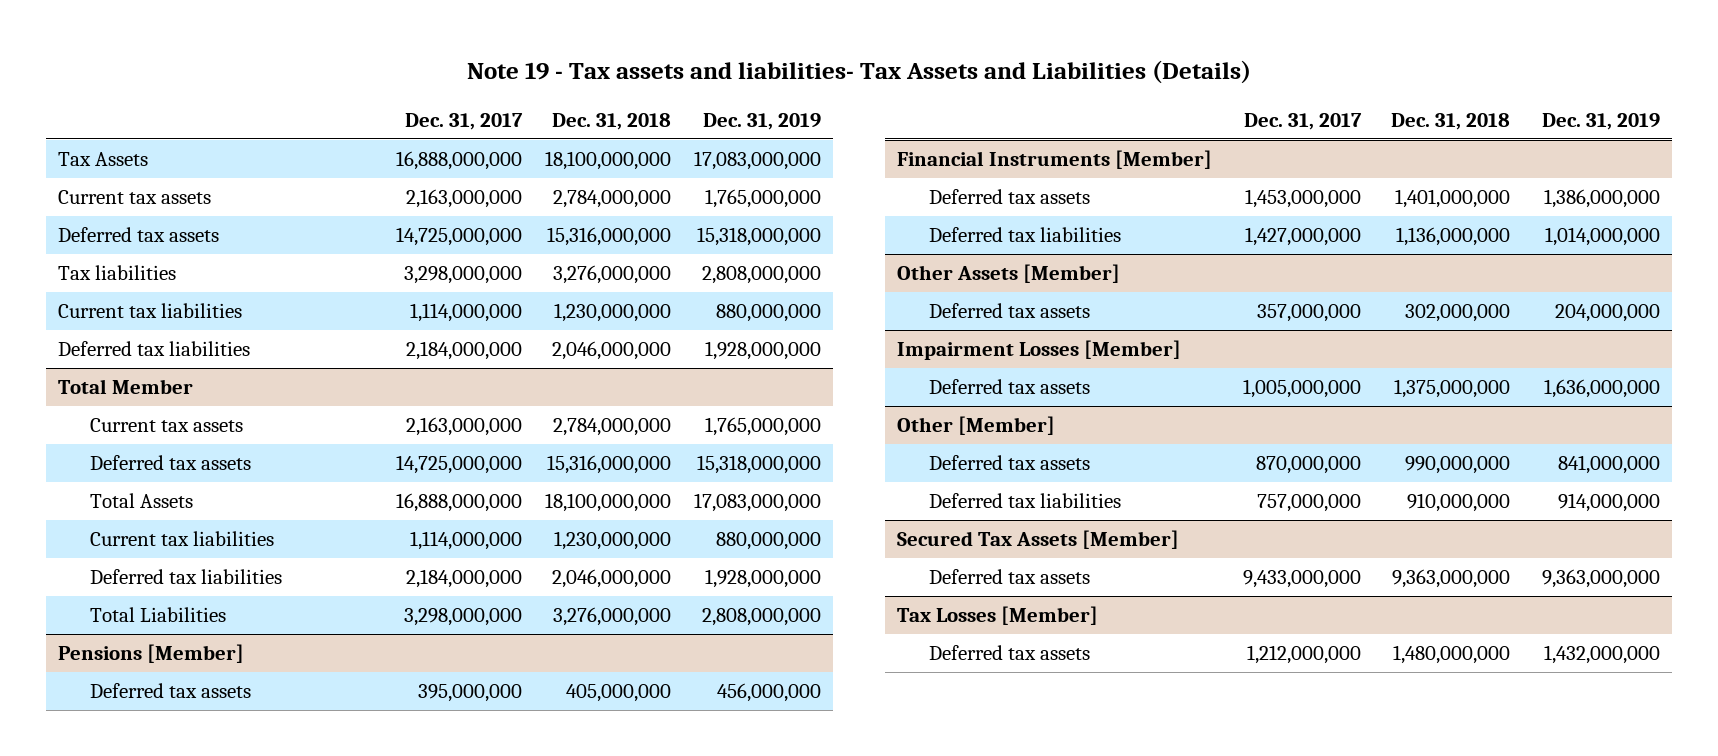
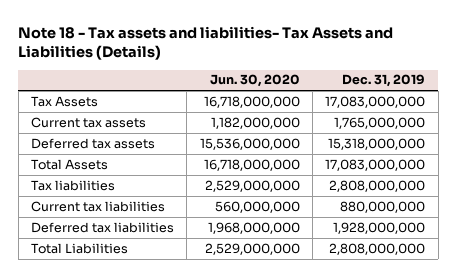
[467,60,1252,85] Note 19 - Tax assets and liabilities- Tax Assets and Liabilities (Details) -> [18,25,394,61] Note 18 - Tax assets and liabilities- Tax Assets and Liabilities (Details)
[405,112,524,130] Dec. 31, 2017 -> none
[552,112,672,130] Dec. 31, 2018 -> none
none -> [209,74,300,88] Jun. 30, 2020
[57,303,242,319] Current tax liabilities -> none
[57,341,250,357] Deferred tax liabilities -> none
[57,379,193,395] Total Member -> none
[90,418,244,433] Current tax assets -> none
[90,455,252,471] Deferred tax assets -> none
[57,265,176,281] Tax liabilities -> [31,179,116,191] Tax liabilities
[57,644,244,664] Pensions [Member] -> none
[90,683,252,699] Deferred tax assets -> none
[897,150,1213,170] Financial Instruments [Member] -> none
[929,189,1091,205] Deferred tax assets -> none
[929,227,1122,243] Deferred tax liabilities -> none
[897,264,1121,284] Other Assets [Member] -> none
[929,303,1091,319] Deferred tax assets -> none
[897,340,1182,361] Impairment Losses [Member] -> none
[929,379,1091,395] Deferred tax assets -> none
[897,416,1056,436] Other [Member] -> none
[929,455,1091,471] Deferred tax assets -> none
[929,493,1122,509] Deferred tax liabilities -> none
[897,530,1180,550] Secured Tax Assets [Member] -> none
[929,569,1091,585] Deferred tax assets -> none
[897,606,1099,626] Tax Losses [Member] -> none
[929,645,1091,661] Deferred tax assets -> none

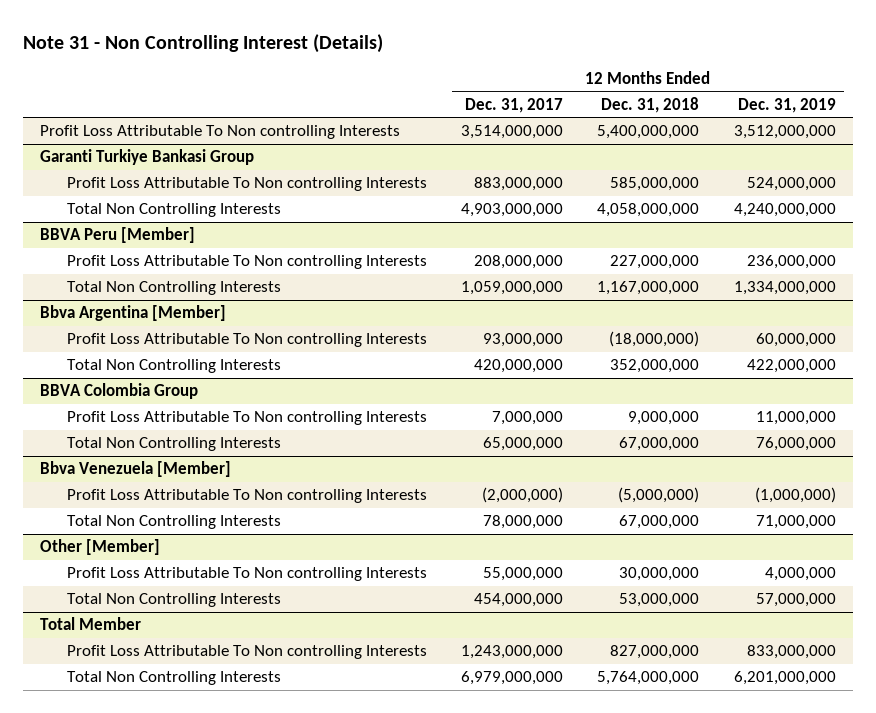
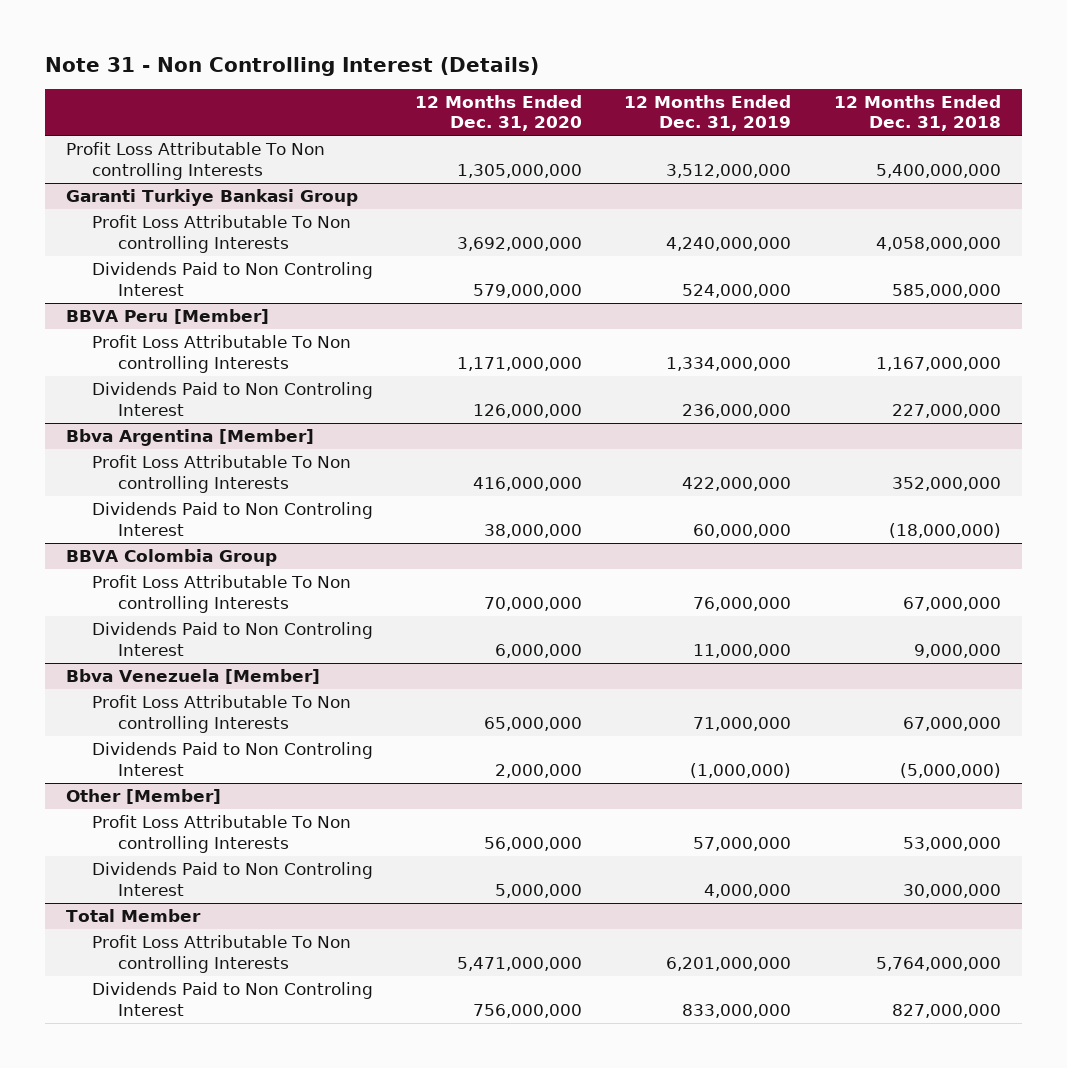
[465,98,564,114] Dec. 31, 2017 -> none
none -> [415,94,583,132] 12 Months Ended Dec. 31, 2020
[66,203,281,218] Total Non Controlling Interests -> none
[610,177,700,192] 585,000,000 -> [875,236,1001,251] 4,058,000,000
[746,177,836,192] 524,000,000 -> [666,236,792,251] 4,240,000,000
none -> [92,262,374,296] Dividends Paid to Non Controling Interest
[66,281,281,296] Total Non Controlling Interests -> none
[610,255,700,270] 227,000,000 -> [875,356,1001,371] 1,167,000,000
[746,255,836,270] 236,000,000 -> [666,356,792,371] 1,334,000,000
none -> [92,382,374,416] Dividends Paid to Non Controling Interest
[66,359,281,374] Total Non Controlling Interests -> none
[609,331,700,348] (18,000,000) -> [891,476,1001,491] 352,000,000
[755,333,836,348] 60,000,000 -> [682,476,792,491] 422,000,000
none -> [92,502,374,536] Dividends Paid to Non Controling Interest
[66,437,281,452] Total Non Controlling Interests -> none
[628,411,700,426] 9,000,000 -> [902,596,1001,611] 67,000,000
[755,411,836,426] 11,000,000 -> [693,596,792,611] 76,000,000
none -> [92,622,374,656] Dividends Paid to Non Controling Interest
[66,515,281,530] Total Non Controlling Interests -> none
[618,487,700,504] (5,000,000) -> [902,716,1001,731] 67,000,000
[754,487,836,504] (1,000,000) -> [693,716,792,731] 71,000,000
none -> [92,742,374,776] Dividends Paid to Non Controling Interest
[66,593,281,608] Total Non Controlling Interests -> none
[619,567,700,582] 30,000,000 -> [902,836,1001,851] 53,000,000
[764,567,836,582] 4,000,000 -> [693,836,792,851] 57,000,000
none -> [92,862,374,896] Dividends Paid to Non Controling Interest
[66,671,281,686] Total Non Controlling Interests -> none
[610,645,700,660] 827,000,000 -> [875,956,1001,971] 5,764,000,000
[746,645,836,660] 833,000,000 -> [666,956,792,971] 6,201,000,000
none -> [92,982,374,1016] Dividends Paid to Non Controling Interest

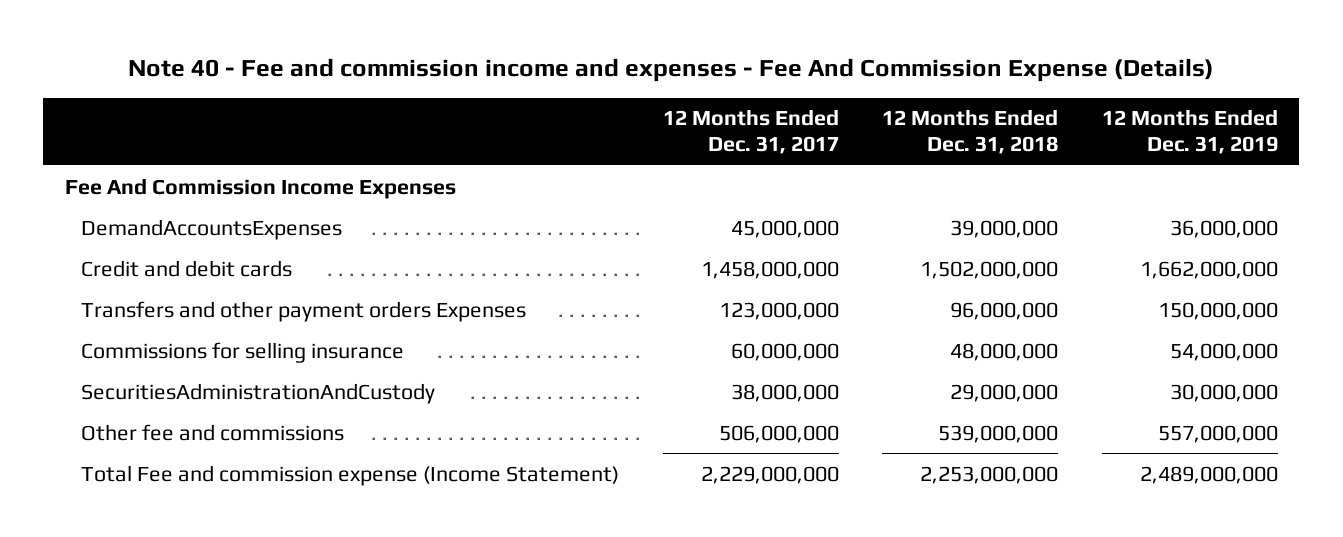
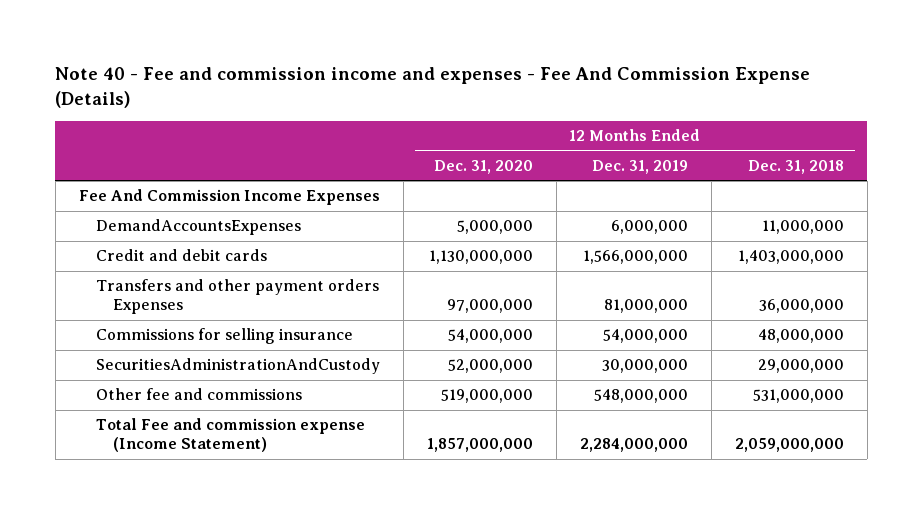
[662,109,839,154] 12 Months Ended Dec. 31, 2017 -> none
none -> [433,160,533,175] Dec. 31, 2020
[950,219,1059,238] 39,000,000 -> [761,220,844,235] 11,000,000
[1169,219,1278,238] 36,000,000 -> [610,220,688,235] 6,000,000
[920,260,1059,279] 1,502,000,000 -> [737,250,844,265] 1,403,000,000
[1139,260,1278,279] 1,662,000,000 -> [582,250,688,265] 1,566,000,000
[950,301,1059,320] 96,000,000 -> [758,299,844,314] 36,000,000
[1157,301,1278,320] 150,000,000 -> [603,299,688,314] 81,000,000
[938,424,1059,443] 539,000,000 -> [752,389,844,404] 531,000,000
[1157,424,1278,443] 557,000,000 -> [593,389,688,404] 548,000,000
[920,465,1059,484] 2,253,000,000 -> [734,438,844,453] 2,059,000,000
[1139,465,1278,484] 2,489,000,000 -> [579,438,688,453] 2,284,000,000

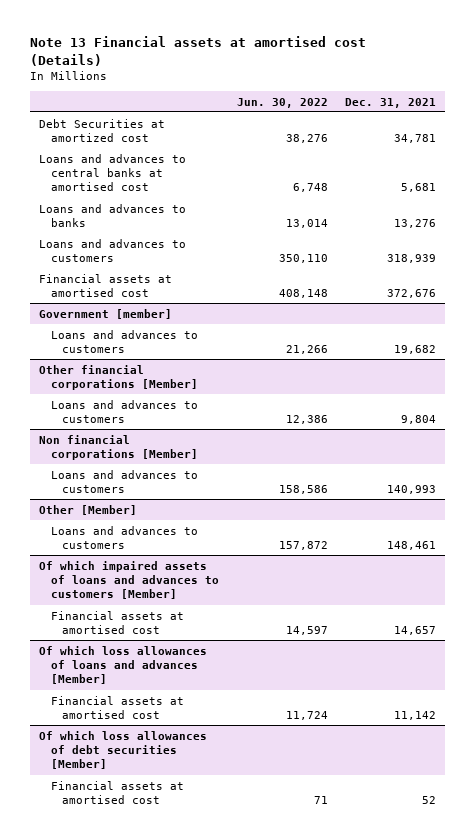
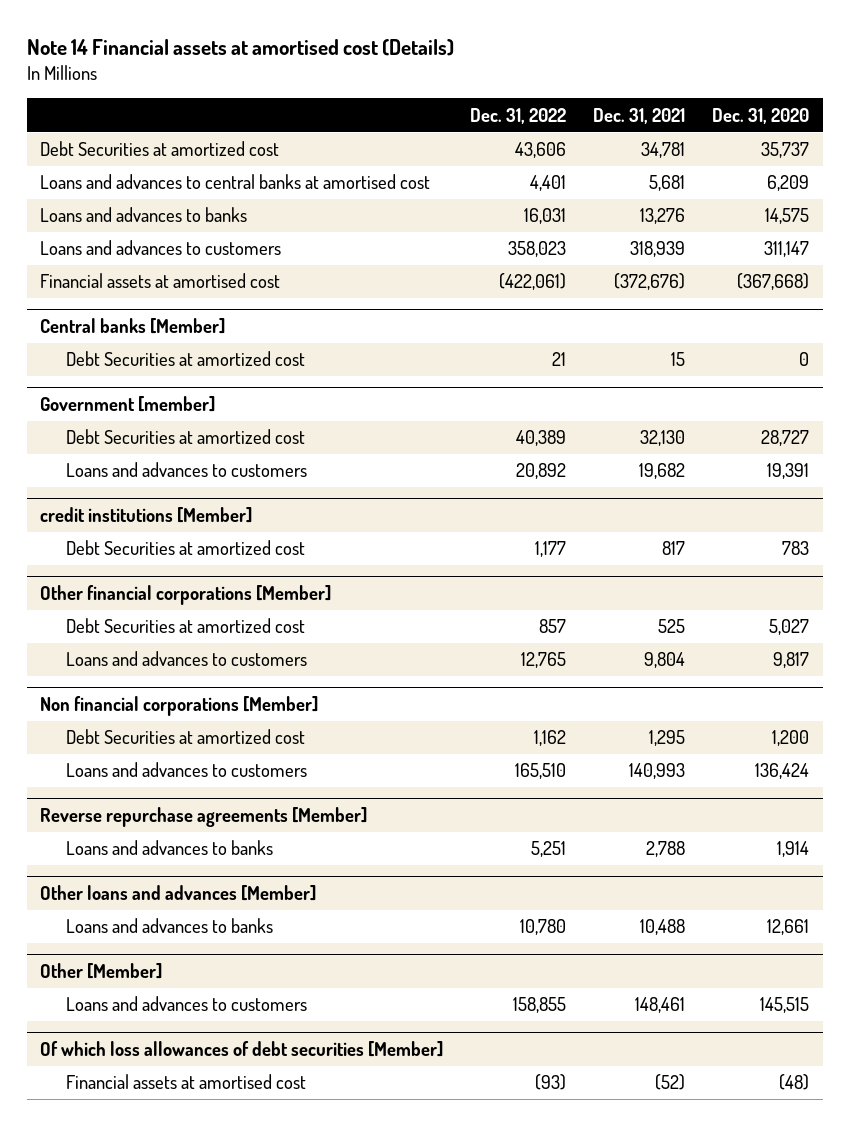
[30,36,367,66] Note 13 Financial assets at amortised cost (Details) -> [26,39,454,57] Note 14 Financial assets at amortised cost (Details)
[236,97,328,108] Jun. 30, 2022 -> none
none -> [470,107,567,124] Dec. 31, 2022
none -> [712,107,810,124] Dec. 31, 2020
[387,288,437,298] 372,676 -> [614,273,686,291] (372,676)
none -> [40,317,226,334] Central banks [Member]
none -> [66,351,306,367] Debt Securities at amortized cost
none -> [66,429,306,445] Debt Securities at amortized cost
none -> [40,506,253,523] credit institutions [Member]
none -> [66,540,306,556] Debt Securities at amortized cost
none -> [66,618,306,634] Debt Securities at amortized cost
none -> [66,729,306,745] Debt Securities at amortized cost
none -> [40,806,368,827] Reverse repurchase agreements [Member]
none -> [66,840,274,856] Loans and advances to banks
none -> [40,884,317,901] Other loans and advances [Member]
none -> [66,918,274,934] Loans and advances to banks
[39,560,219,600] Of which impaired assets of loans and advances to customers [Member] -> none
[50,610,184,634] Financial assets at amortised cost -> none
[39,645,208,685] Of which loss allowances of loans and advances [Member] -> none
[50,695,184,719] Financial assets at amortised cost -> none
[422,795,437,804] 52 -> [655,1074,686,1091] (52)

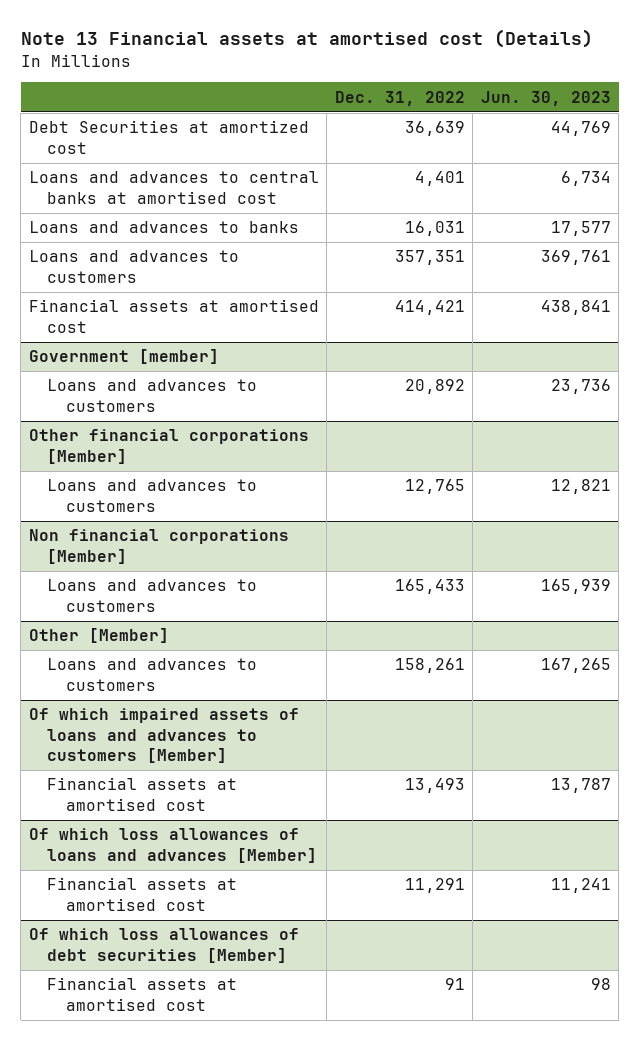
[26,39,454,57] Note 14 Financial assets at amortised cost (Details) -> [20,29,593,49] Note 13 Financial assets at amortised cost (Details)
[593,107,686,124] Dec. 31, 2021 -> none
[712,107,810,124] Dec. 31, 2020 -> none
none -> [480,90,611,106] Jun. 30, 2023
[515,142,567,159] 43,606 -> [404,121,465,137] 36,639
[40,317,226,334] Central banks [Member] -> none
[66,351,306,367] Debt Securities at amortized cost -> none
[508,241,567,258] 358,023 -> [394,250,465,266] 357,351
[499,273,567,291] (422,061) -> [394,300,465,316] 414,421
[66,429,306,445] Debt Securities at amortized cost -> none
[40,506,253,523] credit institutions [Member] -> none
[66,540,306,556] Debt Securities at amortized cost -> none
[66,618,306,634] Debt Securities at amortized cost -> none
[66,729,306,745] Debt Securities at amortized cost -> none
[40,806,368,827] Reverse repurchase agreements [Member] -> none
[66,840,274,856] Loans and advances to banks -> none
[40,884,317,901] Other loans and advances [Member] -> none
[66,918,274,934] Loans and advances to banks -> none
[515,763,567,780] 165,510 -> [394,579,465,595] 165,433
[513,997,567,1014] 158,855 -> [394,658,465,674] 158,261
none -> [28,708,299,764] Of which impaired assets of loans and advances to customers [Member]
none -> [47,777,238,811] Financial assets at amortised cost
none -> [28,828,318,863] Of which loss allowances of loans and advances [Member]
none -> [47,877,238,911] Financial assets at amortised cost
[535,1074,567,1091] (93) -> [444,978,465,991] 91

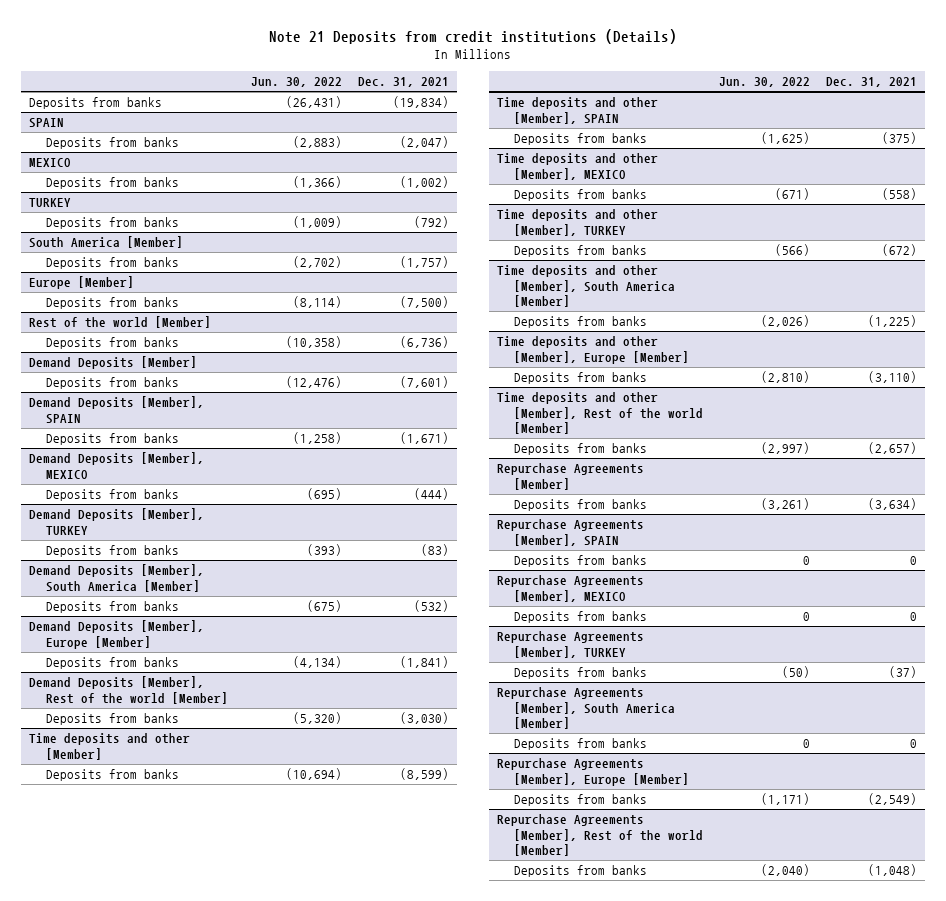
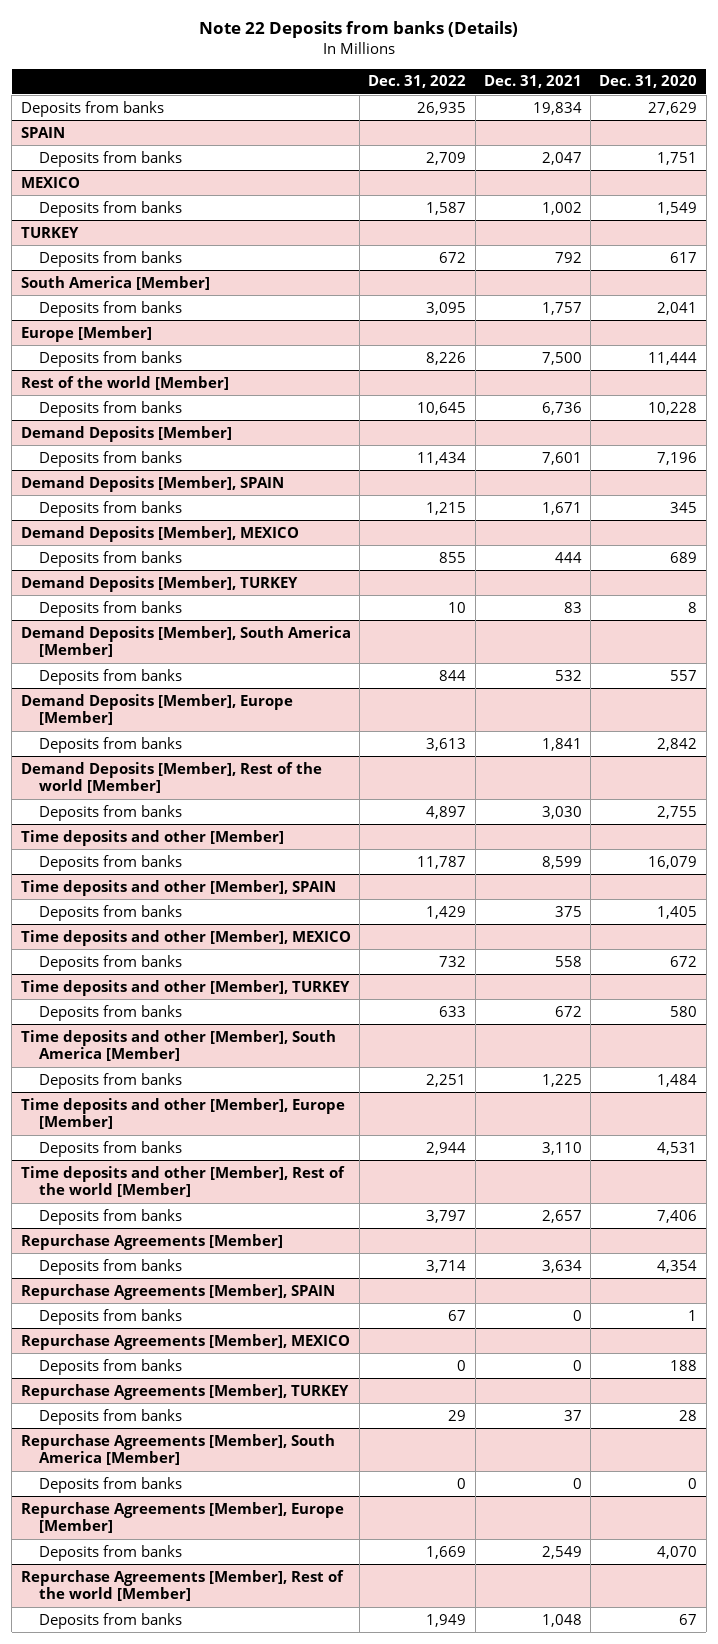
[268,28,677,44] Note 21 Deposits from credit institutions (Details) -> [199,21,519,39] Note 22 Deposits from banks (Details)
[250,77,342,88] Jun. 30, 2022 -> none
none -> [368,75,467,89] Dec. 31, 2022
none -> [599,75,698,89] Dec. 31, 2020
[392,96,449,109] (19,834) -> [532,101,582,115] 19,834
[399,136,449,149] (2,047) -> [541,151,582,165] 2,047
[399,176,449,189] (1,002) -> [541,201,582,215] 1,002
[413,216,449,229] (792) -> [554,251,582,263] 792
[399,256,449,269] (1,757) -> [541,301,582,315] 1,757
[399,296,449,309] (7,500) -> [541,351,582,365] 7,500
[399,336,449,349] (6,736) -> [541,401,582,415] 6,736
[399,376,449,389] (7,601) -> [541,451,582,465] 7,601
[399,432,449,445] (1,671) -> [541,501,582,515] 1,671
[413,488,449,501] (444) -> [554,551,582,563] 444
[420,544,449,557] (83) -> [563,601,582,613] 83
[413,600,449,613] (532) -> [554,669,582,681] 532
[399,656,449,669] (1,841) -> [541,737,582,751] 1,841
[399,712,449,725] (3,030) -> [541,805,582,819] 3,030
[399,768,449,781] (8,599) -> [541,855,582,869] 8,599
[882,132,918,145] (375) -> [554,905,582,917] 375
[882,188,918,201] (558) -> [554,955,582,967] 558
[882,244,918,257] (672) -> [554,1005,582,1017] 672
[868,315,918,328] (1,225) -> [541,1073,582,1087] 1,225
[868,371,918,384] (3,110) -> [541,1141,582,1155] 3,110
[868,442,918,455] (2,657) -> [541,1209,582,1223] 2,657
[868,498,918,511] (3,634) -> [541,1259,582,1273] 3,634
[889,666,918,679] (37) -> [563,1409,582,1421] 37
[868,793,918,806] (2,549) -> [541,1545,582,1559] 2,549
[868,864,918,877] (1,048) -> [541,1613,582,1627] 1,048

